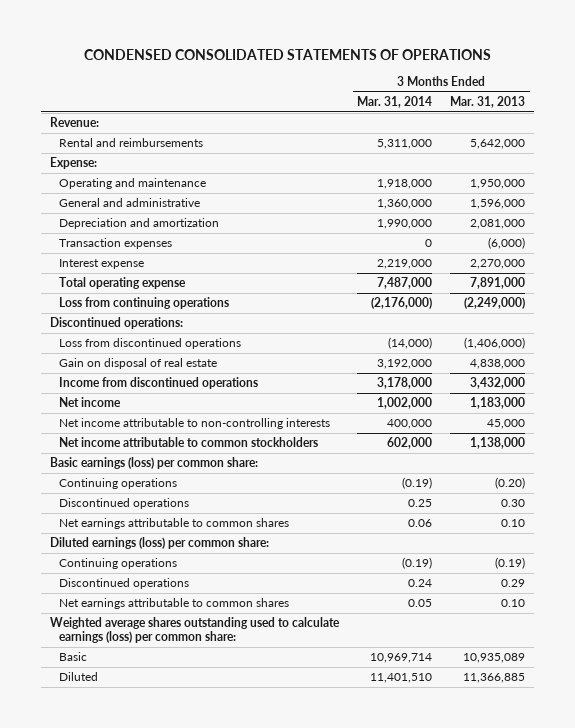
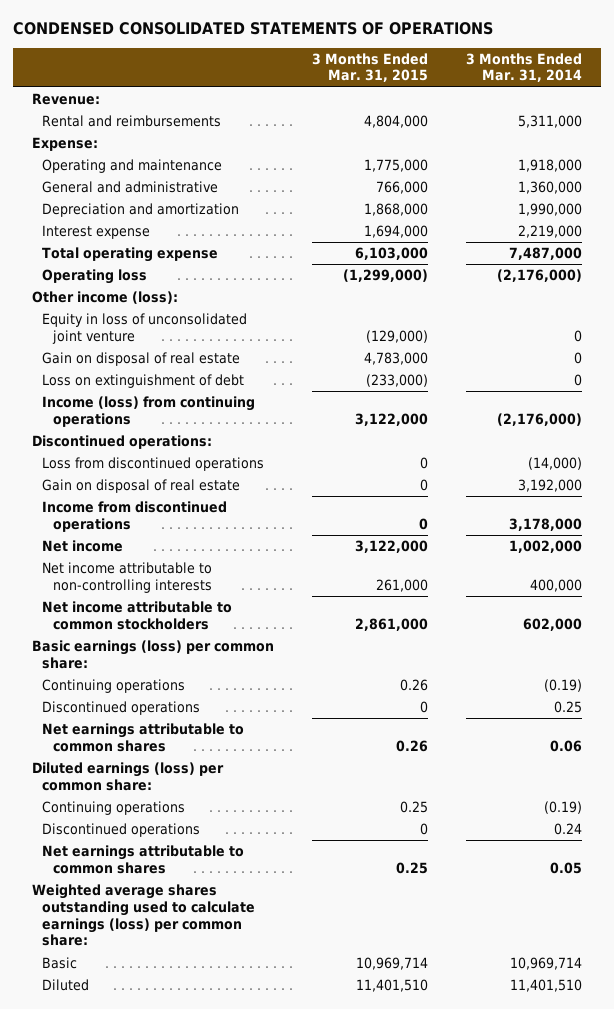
[450,96,526,109] Mar. 31, 2013 -> none
none -> [311,52,428,83] 3 Months Ended Mar. 31, 2015
[59,238,173,250] Transaction expenses -> none
[59,297,230,310] Loss from continuing operations -> [42,269,148,285] Operating loss
none -> [31,291,178,305] Other income (loss):
none -> [42,313,248,344] Equity in loss of unconsolidated joint venture
none -> [42,352,241,367] Gain on disposal of real estate
none -> [42,374,245,389] Loss on extinguishment of debt
none -> [42,396,256,427] Income (loss) from continuing operations

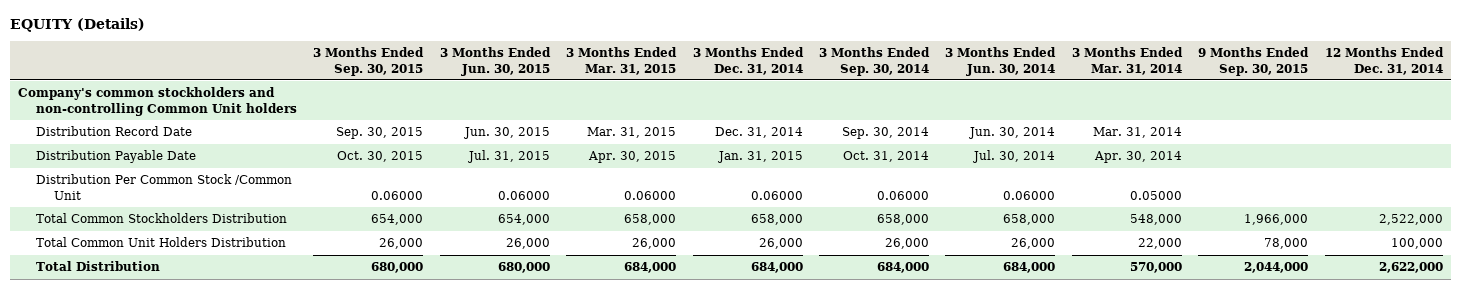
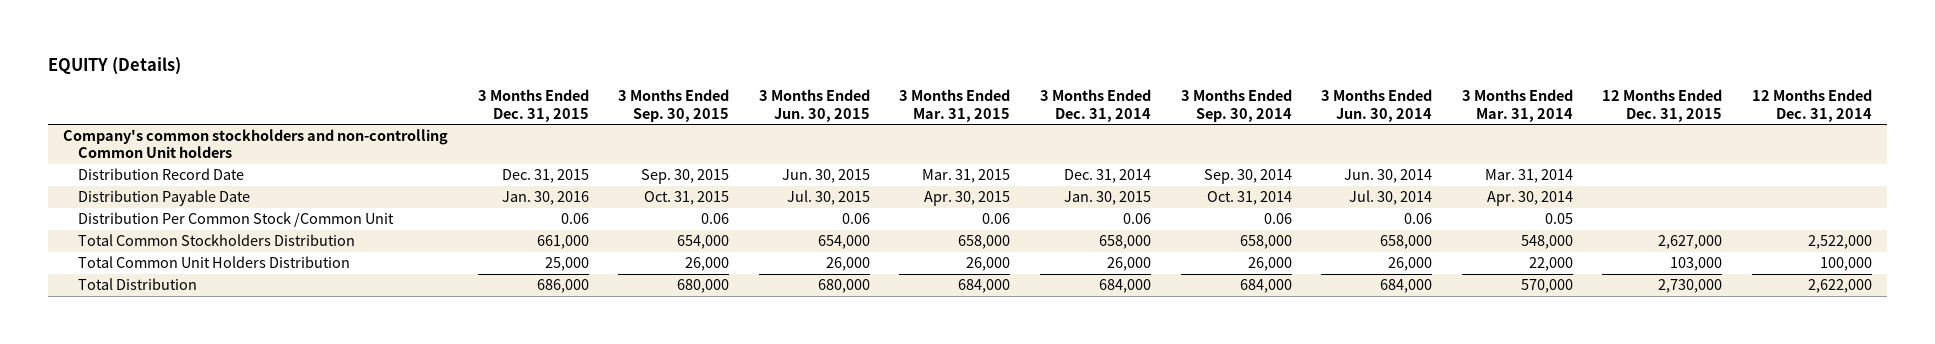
[1198,47,1310,76] 9 Months Ended Sep. 30, 2015 -> none
none -> [477,89,589,122] 3 Months Ended Dec. 31, 2015
none -> [1602,89,1723,122] 12 Months Ended Dec. 31, 2015
[337,151,424,163] Oct. 30, 2015 -> [644,191,730,206] Oct. 31, 2015
[466,150,550,164] Jul. 31, 2015 -> [786,190,870,206] Jul. 30, 2015
[716,151,803,164] Jan. 31, 2015 -> [1064,191,1152,206] Jan. 30, 2015
[371,190,424,200] 0.06000 -> [701,213,730,225] 0.06
[497,190,550,200] 0.06000 -> [841,213,870,225] 0.06
[624,190,677,200] 0.06000 -> [982,213,1011,225] 0.06
[750,190,803,200] 0.06000 -> [1123,213,1152,225] 0.06
[876,190,929,200] 0.06000 -> [1263,213,1292,225] 0.06
[1003,190,1056,200] 0.06000 -> [1404,213,1433,225] 0.06
[1129,190,1182,200] 0.05000 -> [1544,213,1573,225] 0.05

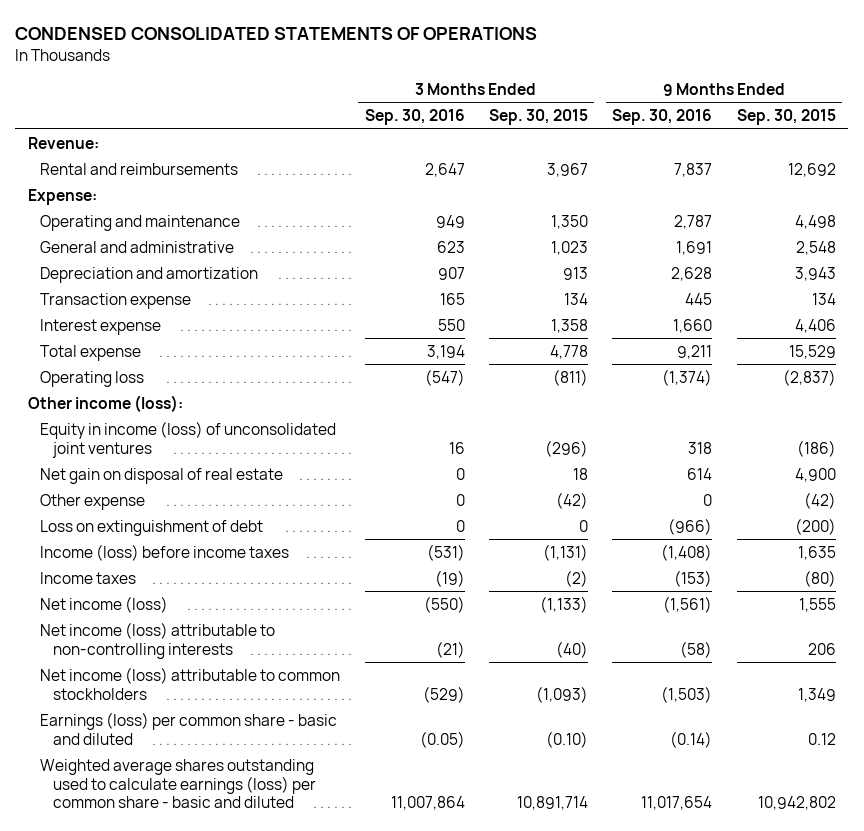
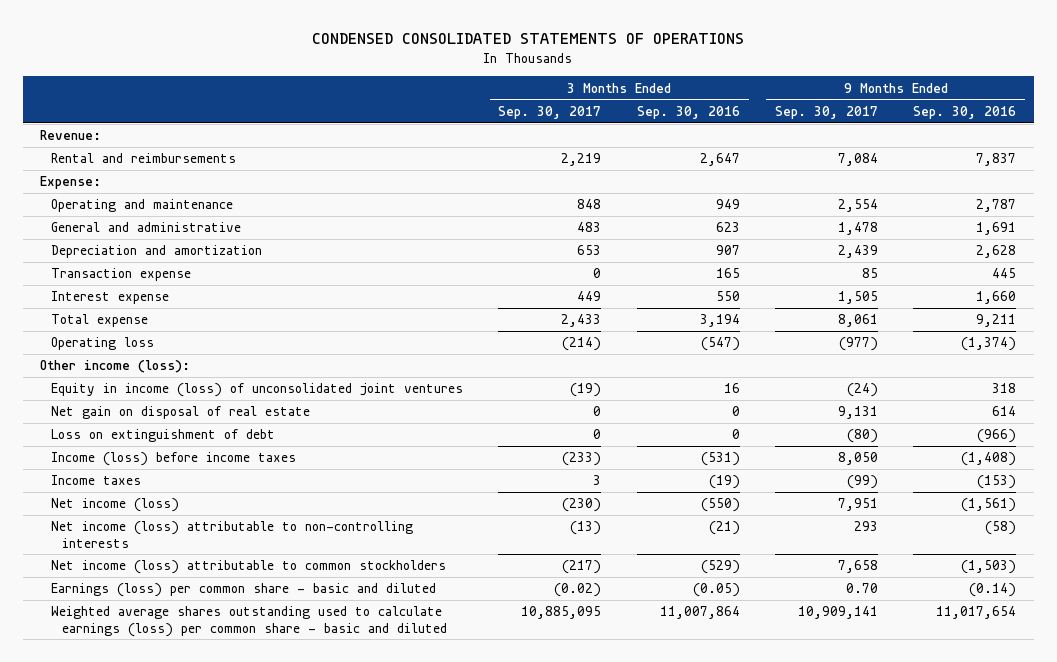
[488,109,588,126] Sep. 30, 2015 -> none
[736,109,836,126] Sep. 30, 2015 -> none
none -> [498,105,602,119] Sep. 30, 2017
none -> [774,105,878,119] Sep. 30, 2017
[40,493,146,510] Other expense -> none

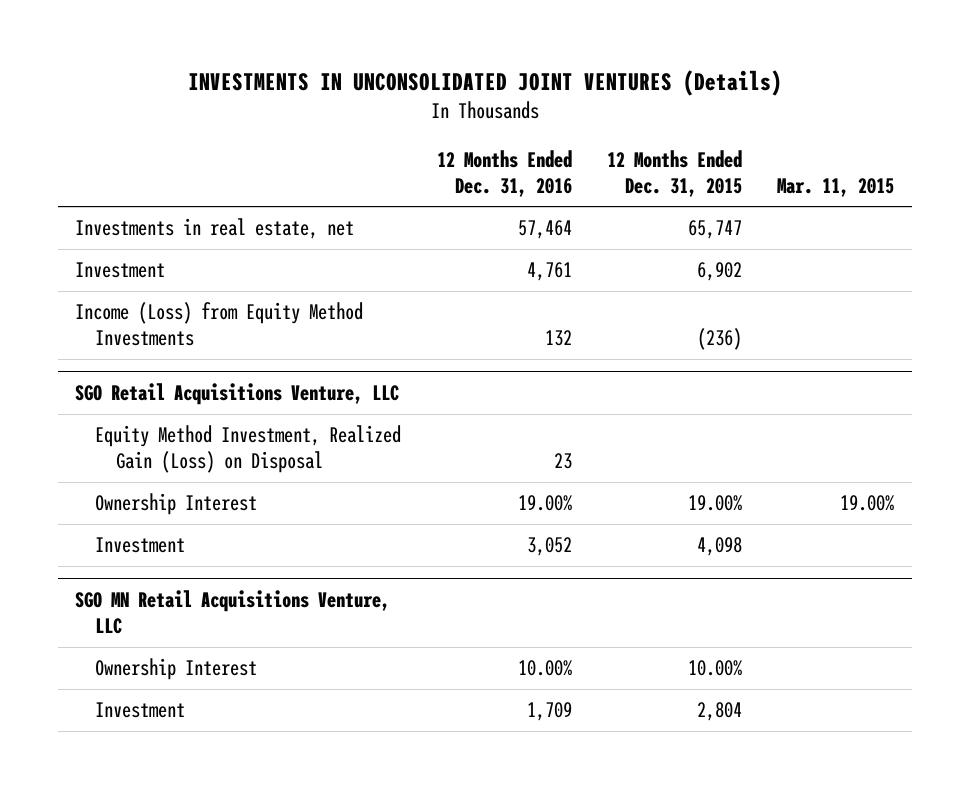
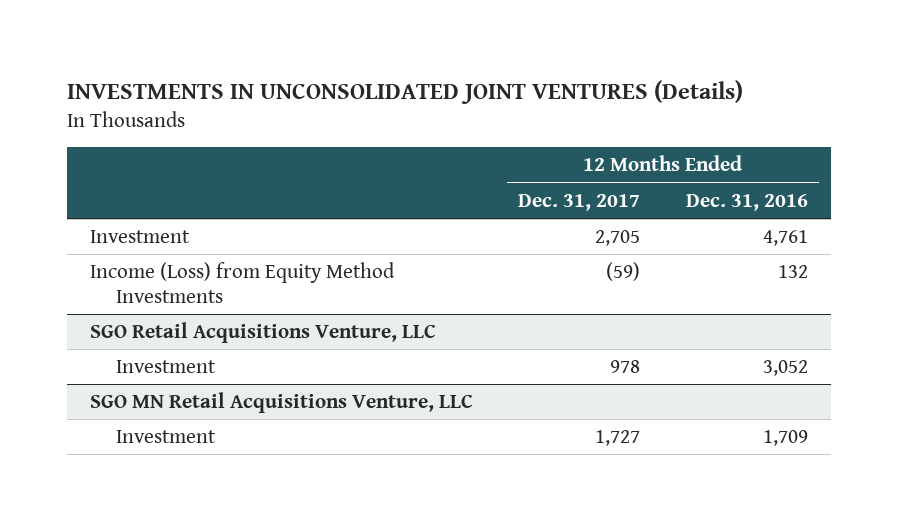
[606,149,742,197] 12 Months Ended Dec. 31, 2015 -> none
[777,177,895,197] Mar. 11, 2015 -> none
none -> [518,193,641,211] Dec. 31, 2017
[75,218,355,240] Investments in real estate, net -> none
[95,425,402,473] Equity Method Investment, Realized Gain (Loss) on Disposal -> none
[95,493,258,516] Ownership Interest -> none
[95,658,258,681] Ownership Interest -> none

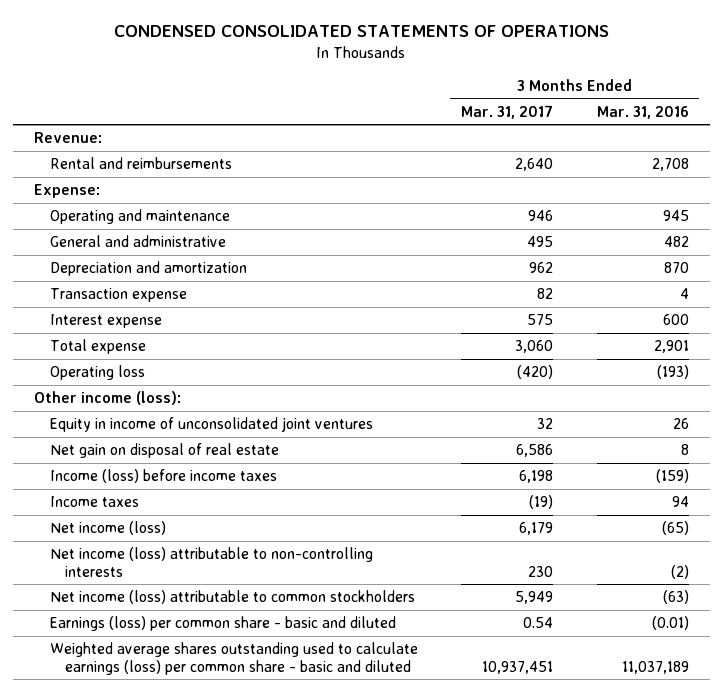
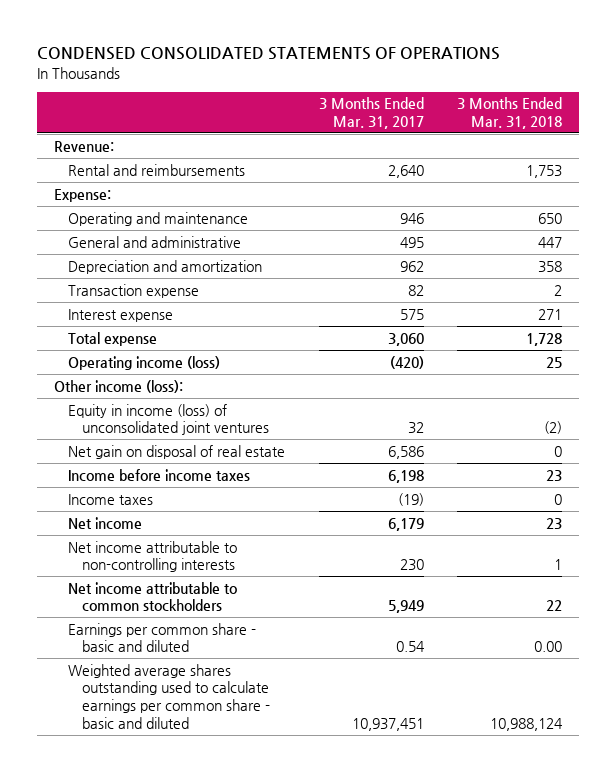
[596,105,689,119] Mar. 31, 2016 -> none
none -> [457,97,563,129] 3 Months Ended Mar. 31, 2018
[49,365,145,381] Operating loss -> [67,355,220,370] Operating income (loss)
[49,417,373,433] Equity in income of unconsolidated joint ventures -> [67,403,269,436] Equity in income (loss) of unconsolidated joint ventures
[49,469,277,484] Income (loss) before income taxes -> [67,468,250,481] Income before income taxes
[49,521,166,536] Net income (loss) -> [67,516,142,529] Net income
[49,547,373,577] Net income (loss) attributable to non-controlling interests -> [67,540,237,573] Net income attributable to non-controlling interests
[49,590,415,605] Net income (loss) attributable to common stockholders -> [67,581,237,612] Net income attributable to common stockholders
[49,616,396,632] Earnings (loss) per common share - basic and diluted -> [67,622,256,653] Earnings per common share - basic and diluted
[49,642,418,675] Weighted average shares outstanding used to calculate earnings (loss) per common share - basic and diluted -> [67,663,270,729] Weighted average shares outstanding used to calculate earnings per common share - basic and diluted

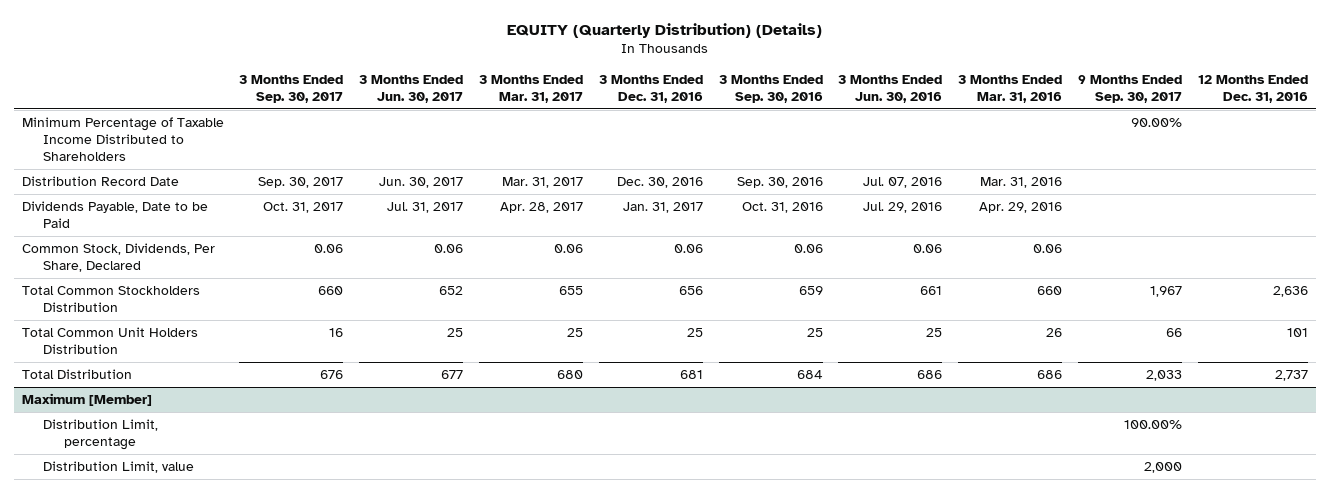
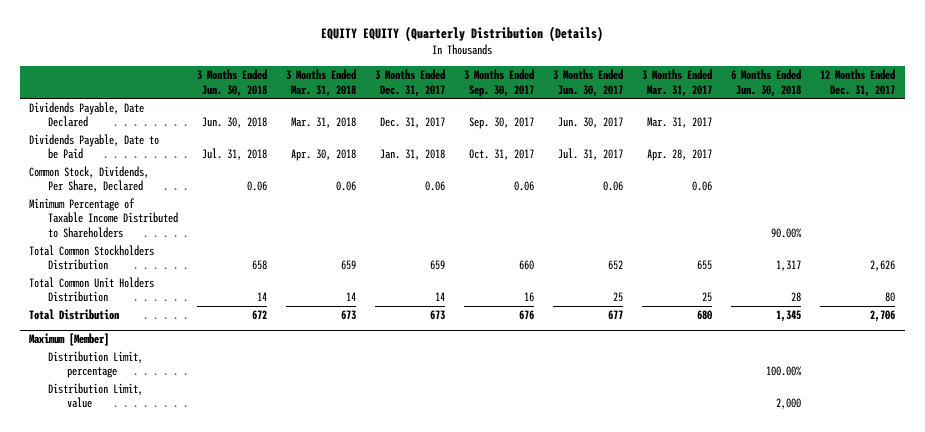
[506,22,822,38] EQUITY (Quarterly Distribution) (Details) -> [321,26,604,43] EQUITY EQUITY (Quarterly Distribution (Details)
[598,74,703,103] 3 Months Ended Dec. 31, 2016 -> none
[718,74,823,103] 3 Months Ended Sep. 30, 2016 -> none
[838,74,943,103] 3 Months Ended Jun. 30, 2016 -> none
[958,74,1063,103] 3 Months Ended Mar. 31, 2016 -> none
[1077,74,1182,103] 9 Months Ended Sep. 30, 2017 -> none
[1197,74,1308,103] 12 Months Ended Dec. 31, 2016 -> none
none -> [197,69,268,97] 3 Months Ended Jun. 30, 2018
none -> [286,69,357,97] 3 Months Ended Mar. 31, 2018
none -> [375,69,446,97] 3 Months Ended Dec. 31, 2017
none -> [731,69,802,97] 6 Months Ended Jun. 30, 2018
none -> [820,69,896,97] 12 Months Ended Dec. 31, 2017
[21,176,179,187] Distribution Record Date -> [29,101,145,128] Dividends Payable, Date Declared
[21,117,224,161] Minimum Percentage of Taxable Income Distributed to Shareholders -> [29,197,179,239] Minimum Percentage of Taxable Income Distributed to Shareholders

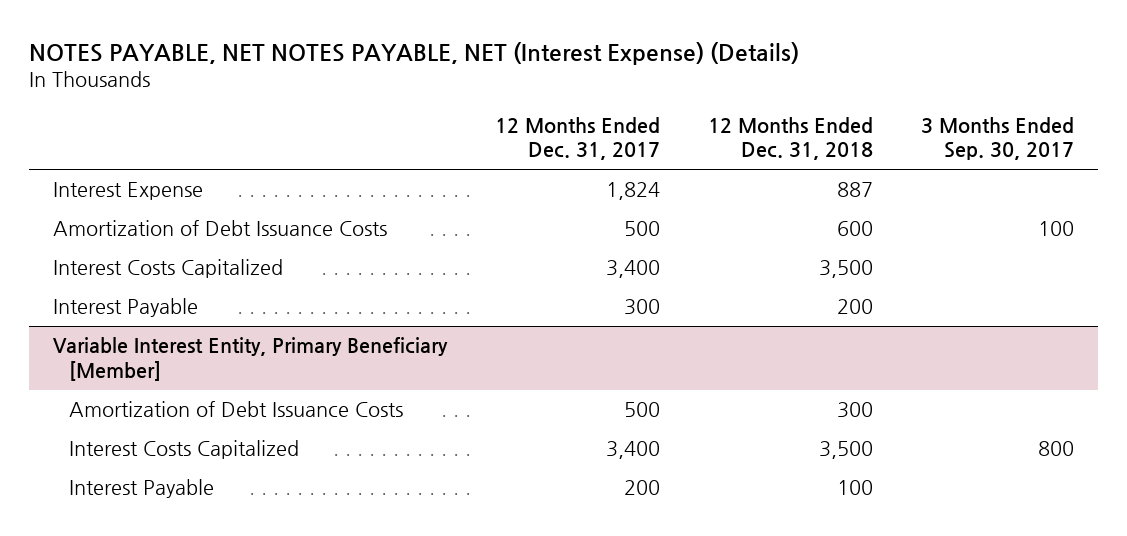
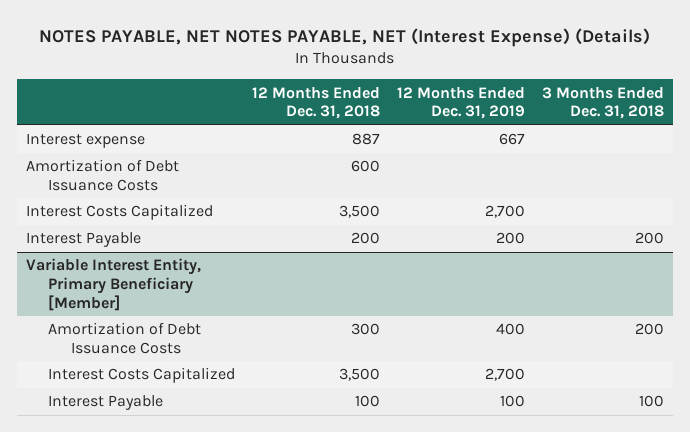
[495,116,661,161] 12 Months Ended Dec. 31, 2017 -> none
[920,116,1074,161] 3 Months Ended Sep. 30, 2017 -> none
none -> [397,86,526,120] 12 Months Ended Dec. 31, 2019
none -> [542,86,665,120] 3 Months Ended Dec. 31, 2018
[53,182,204,201] Interest Expense -> [25,133,145,149] Interest expense

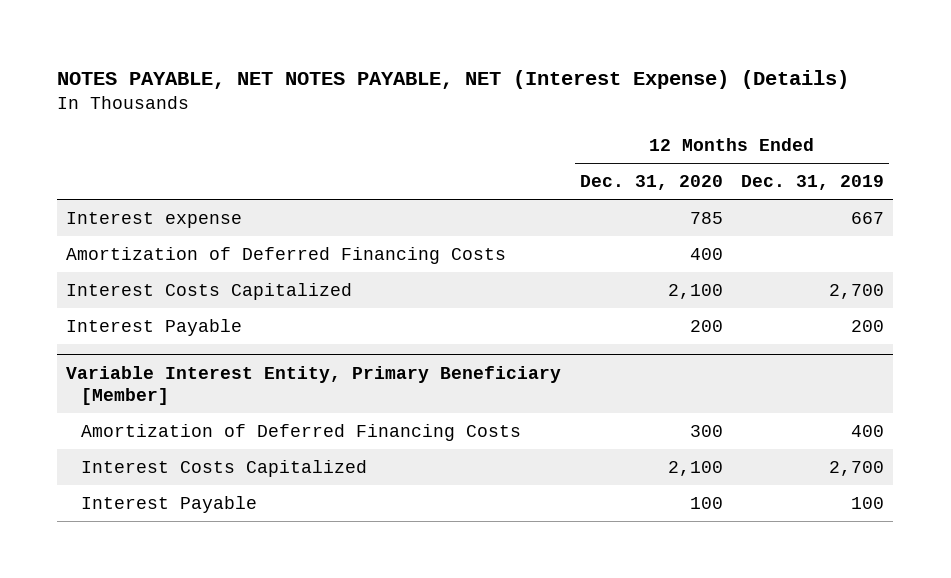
[252,86,381,120] 12 Months Ended Dec. 31, 2018 -> none
[542,86,665,120] 3 Months Ended Dec. 31, 2018 -> none
none -> [579,175,723,191] Dec. 31, 2020
[25,159,179,191] Amortization of Debt Issuance Costs -> [66,246,507,264] Amortization of Deferred Financing Costs
[48,322,202,354] Amortization of Debt Issuance Costs -> [81,423,522,441] Amortization of Deferred Financing Costs

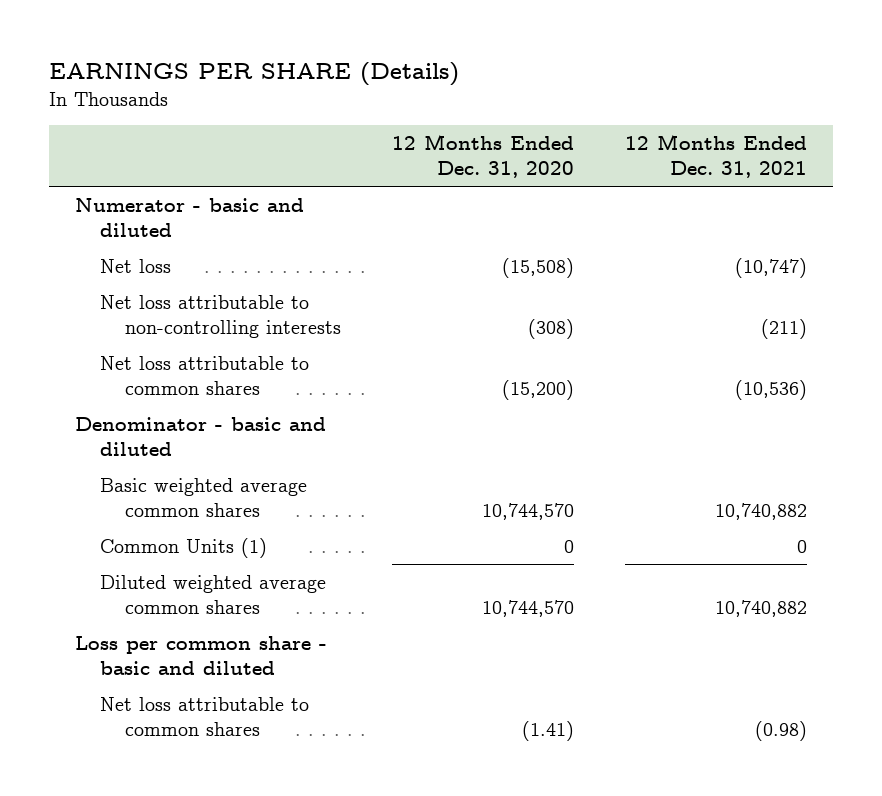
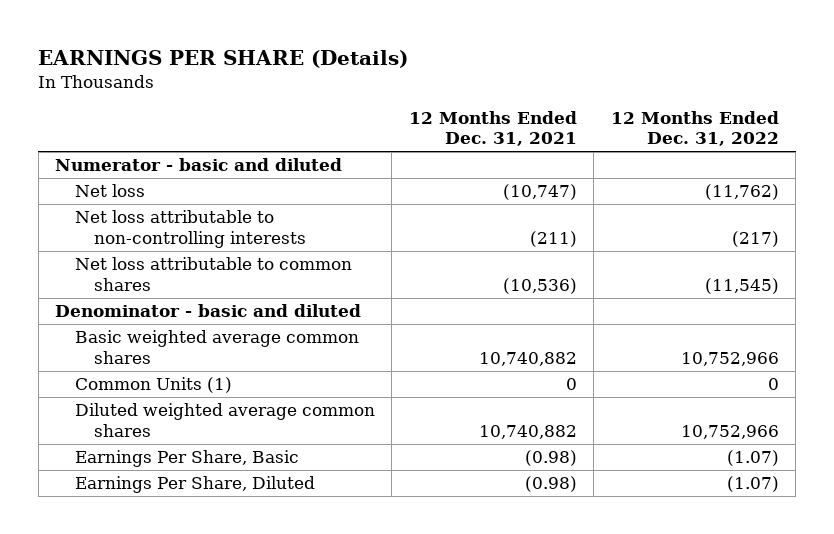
[391,133,574,179] 12 Months Ended Dec. 31, 2020 -> none
none -> [610,111,779,147] 12 Months Ended Dec. 31, 2022
[74,635,327,675] Loss per common share - basic and diluted -> none
[99,696,309,736] Net loss attributable to common shares -> none
none -> [74,450,299,468] Earnings Per Share, Basic
none -> [74,476,315,494] Earnings Per Share, Diluted

